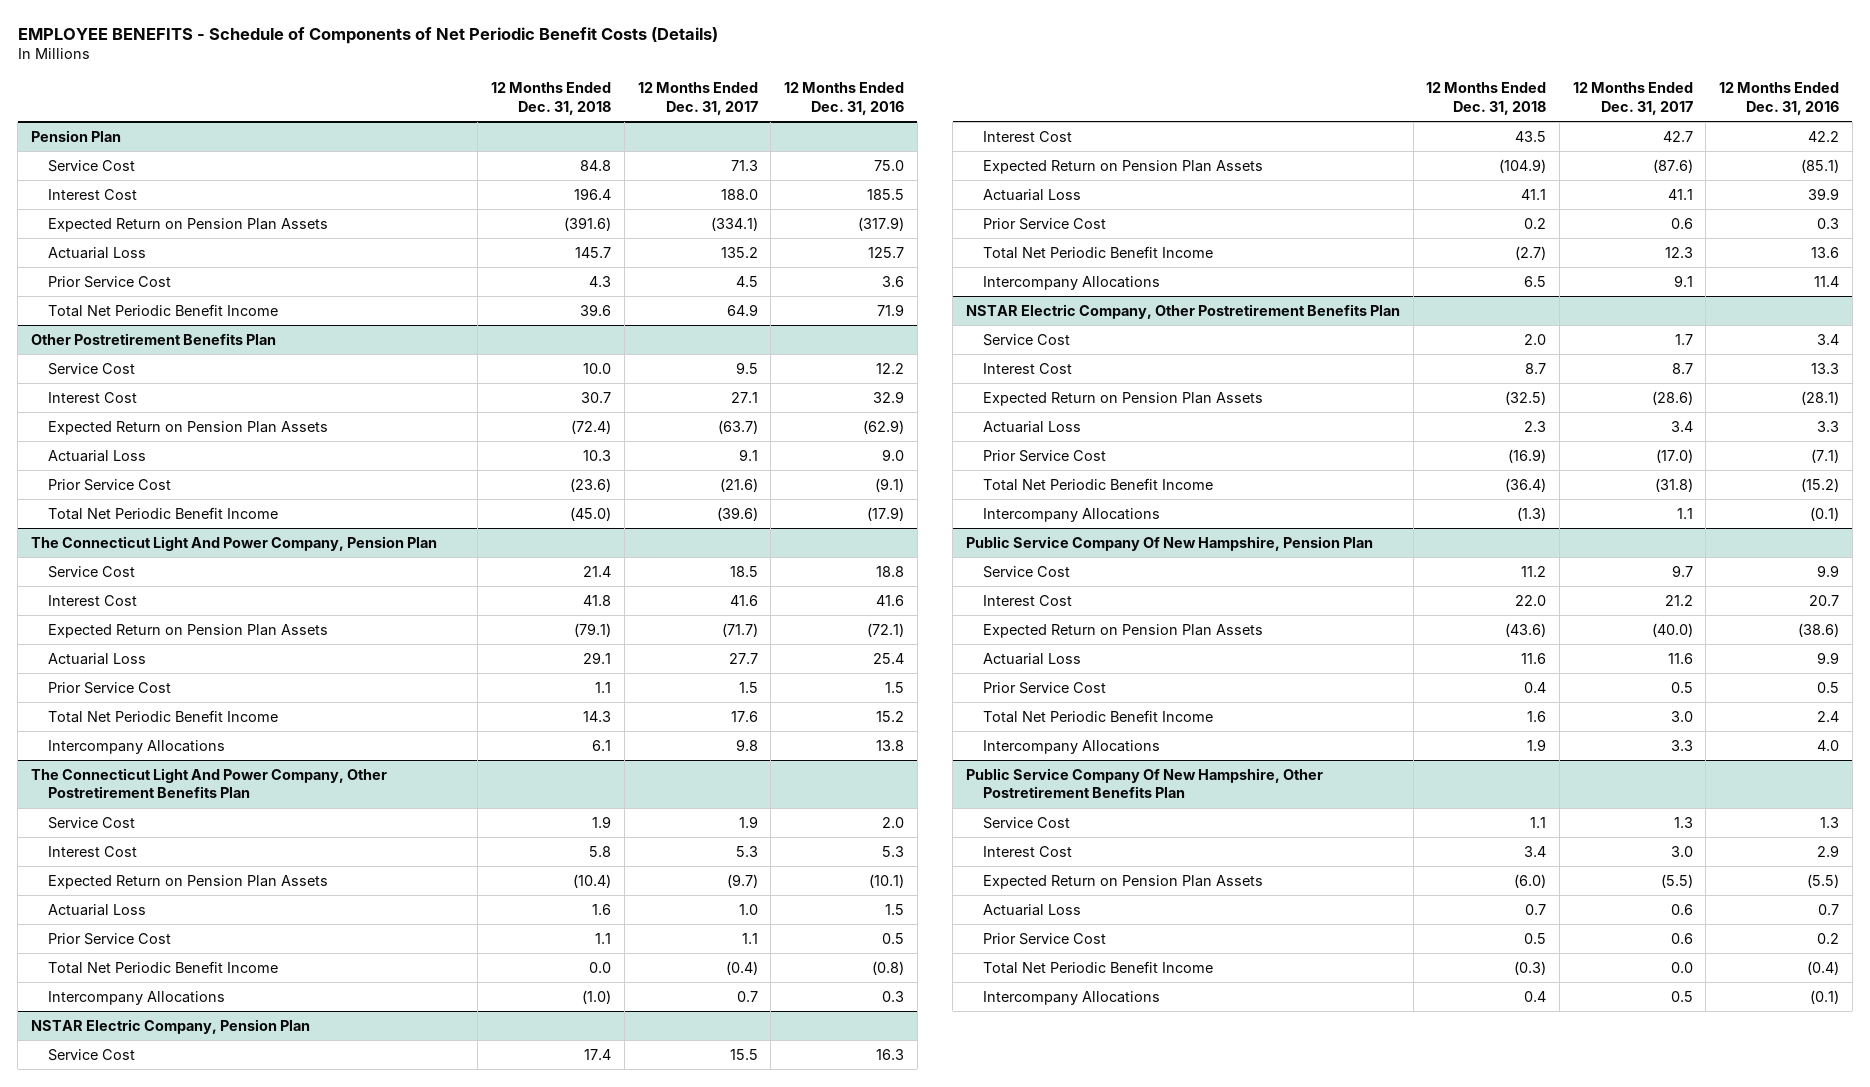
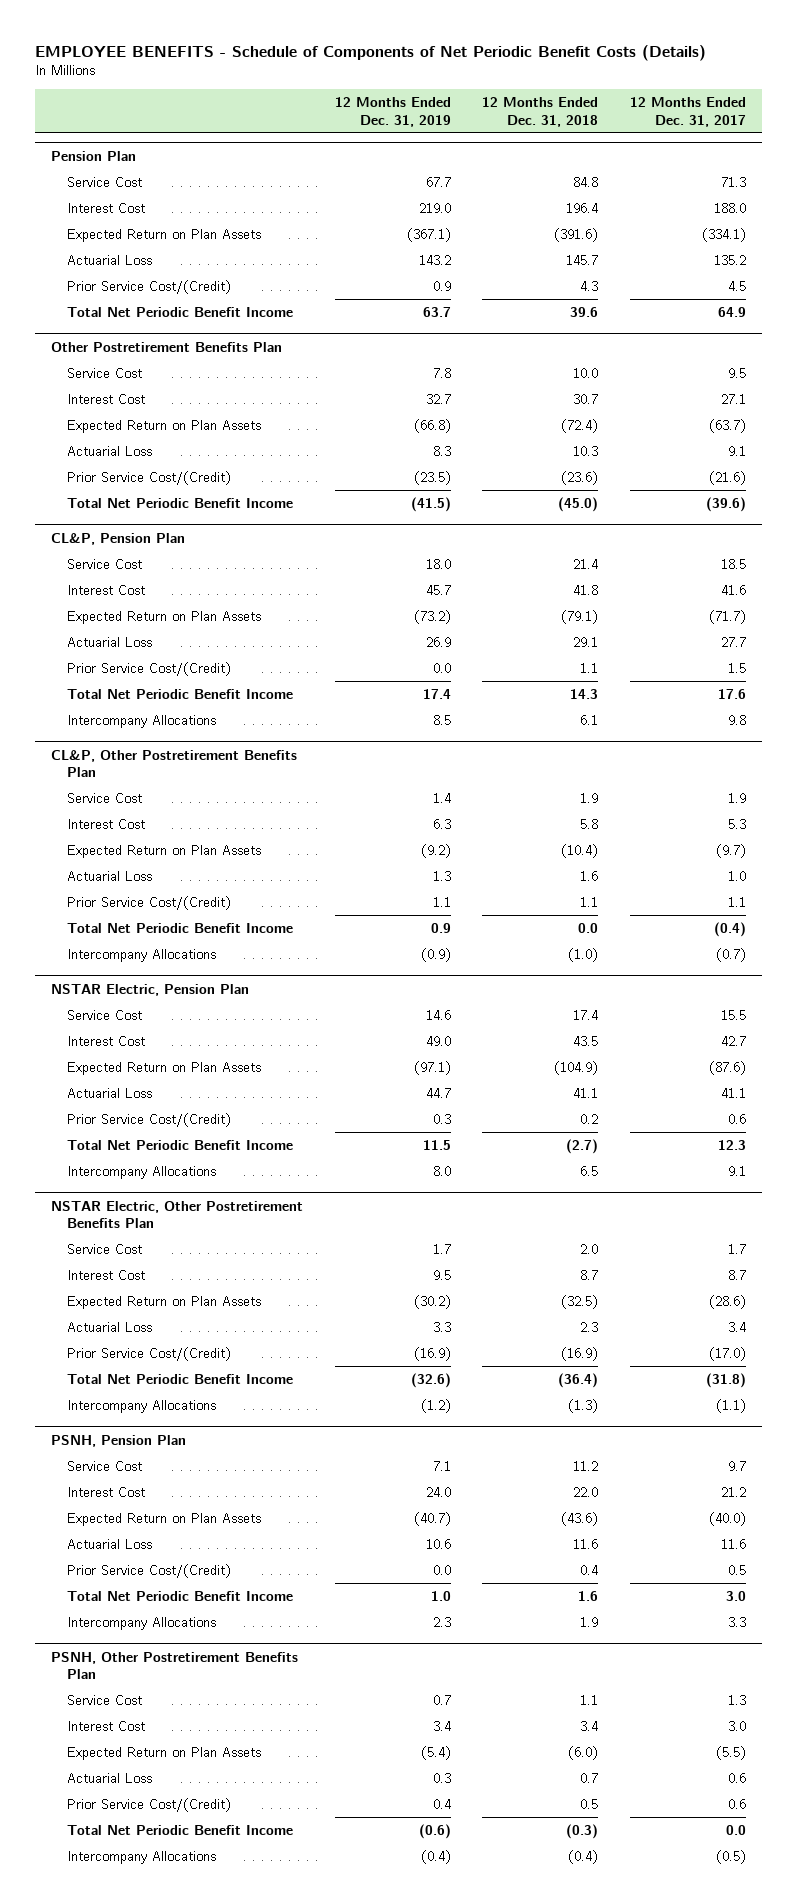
[783,82,904,115] 12 Months Ended Dec. 31, 2016 -> none
none -> [334,96,451,127] 12 Months Ended Dec. 31, 2019
[47,217,328,232] Expected Return on Pension Plan Assets -> [67,228,262,242] Expected Return on Plan Assets
[47,275,171,288] Prior Service Cost -> [67,279,232,294] Prior Service Cost/(Credit)
[47,420,328,435] Expected Return on Pension Plan Assets -> [67,419,262,433] Expected Return on Plan Assets
[47,478,171,491] Prior Service Cost -> [67,470,232,485] Prior Service Cost/(Credit)
[30,535,437,551] The Connecticut Light And Power Company, Pension Plan -> none
none -> [50,532,185,545] CL&P, Pension Plan
[47,623,328,638] Expected Return on Pension Plan Assets -> [67,610,262,624] Expected Return on Plan Assets
[47,681,171,694] Prior Service Cost -> [67,661,232,676] Prior Service Cost/(Credit)
[30,767,387,799] The Connecticut Light And Power Company, Other Postretirement Benefits Plan -> none
none -> [50,749,297,778] CL&P, Other Postretirement Benefits Plan
[47,874,328,889] Expected Return on Pension Plan Assets -> [67,844,262,858] Expected Return on Plan Assets
[47,932,171,945] Prior Service Cost -> [67,895,232,910] Prior Service Cost/(Credit)
[736,990,758,1002] 0.7 -> [716,947,747,962] (0.7)
[30,1018,310,1034] NSTAR Electric Company, Pension Plan -> [50,983,249,996] NSTAR Electric, Pension Plan
[983,159,1264,174] Expected Return on Pension Plan Assets -> [67,1061,262,1075] Expected Return on Plan Assets
[983,217,1107,230] Prior Service Cost -> [67,1112,232,1127] Prior Service Cost/(Credit)
[966,303,1401,319] NSTAR Electric Company, Other Postretirement Benefits Plan -> [50,1200,303,1229] NSTAR Electric, Other Postretirement Benefits Plan
[983,391,1264,406] Expected Return on Pension Plan Assets -> [67,1295,262,1309] Expected Return on Plan Assets
[983,449,1107,462] Prior Service Cost -> [67,1346,232,1361] Prior Service Cost/(Credit)
[966,535,1374,551] Public Service Company Of New Hampshire, Pension Plan -> none
[1676,507,1693,519] 1.1 -> [716,1398,747,1413] (1.1)
none -> [50,1434,186,1447] PSNH, Pension Plan
[983,623,1264,638] Expected Return on Pension Plan Assets -> [67,1512,262,1526] Expected Return on Plan Assets
[983,681,1107,694] Prior Service Cost -> [67,1563,232,1578] Prior Service Cost/(Credit)
[966,767,1324,799] Public Service Company Of New Hampshire, Other Postretirement Benefits Plan -> none
none -> [50,1651,298,1680] PSNH, Other Postretirement Benefits Plan
[983,874,1264,889] Expected Return on Pension Plan Assets -> [67,1746,262,1760] Expected Return on Plan Assets
[983,932,1107,945] Prior Service Cost -> [67,1797,232,1812] Prior Service Cost/(Credit)
[1524,990,1547,1002] 0.4 -> [568,1849,599,1864] (0.4)
[1670,990,1693,1002] 0.5 -> [716,1849,747,1864] (0.5)

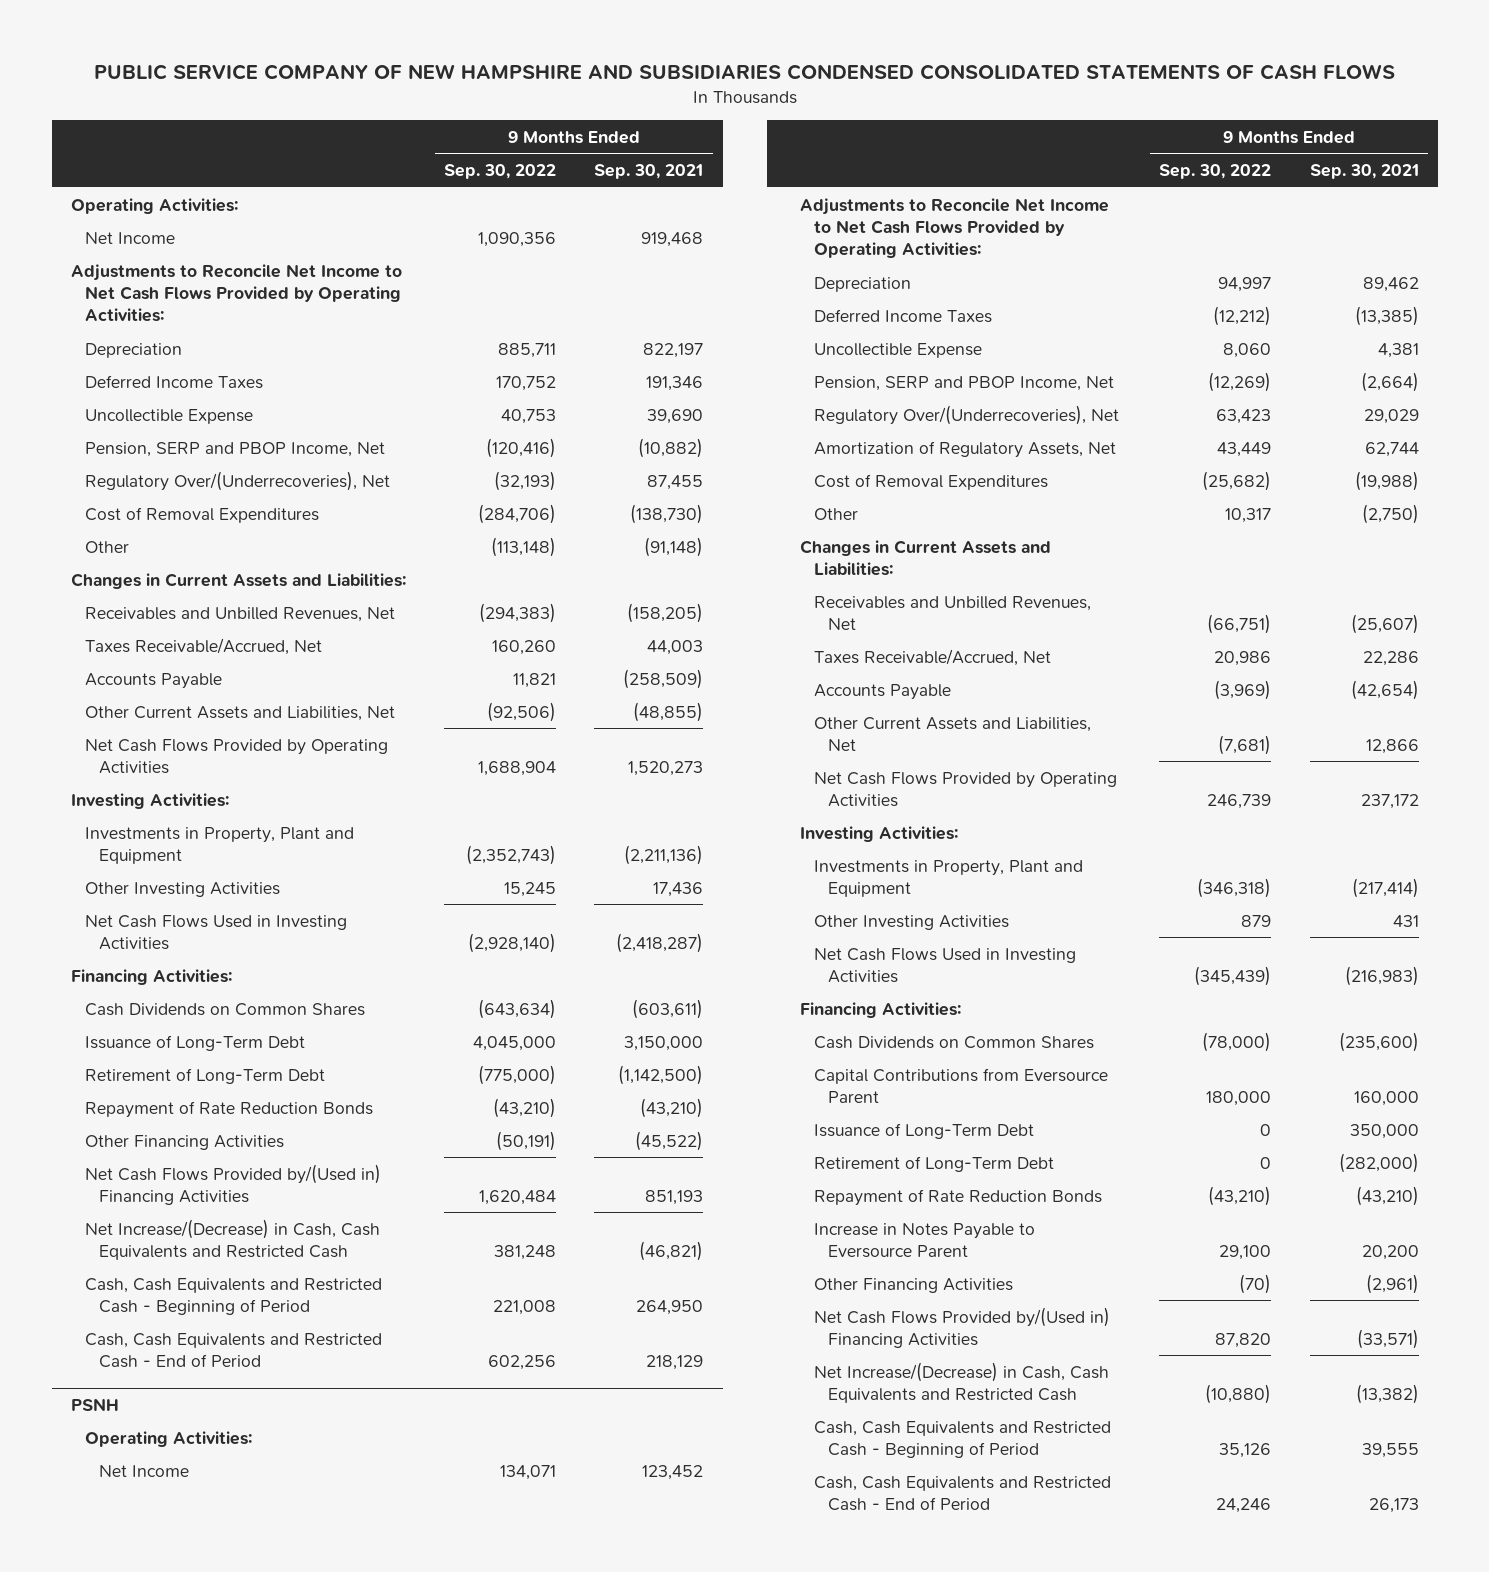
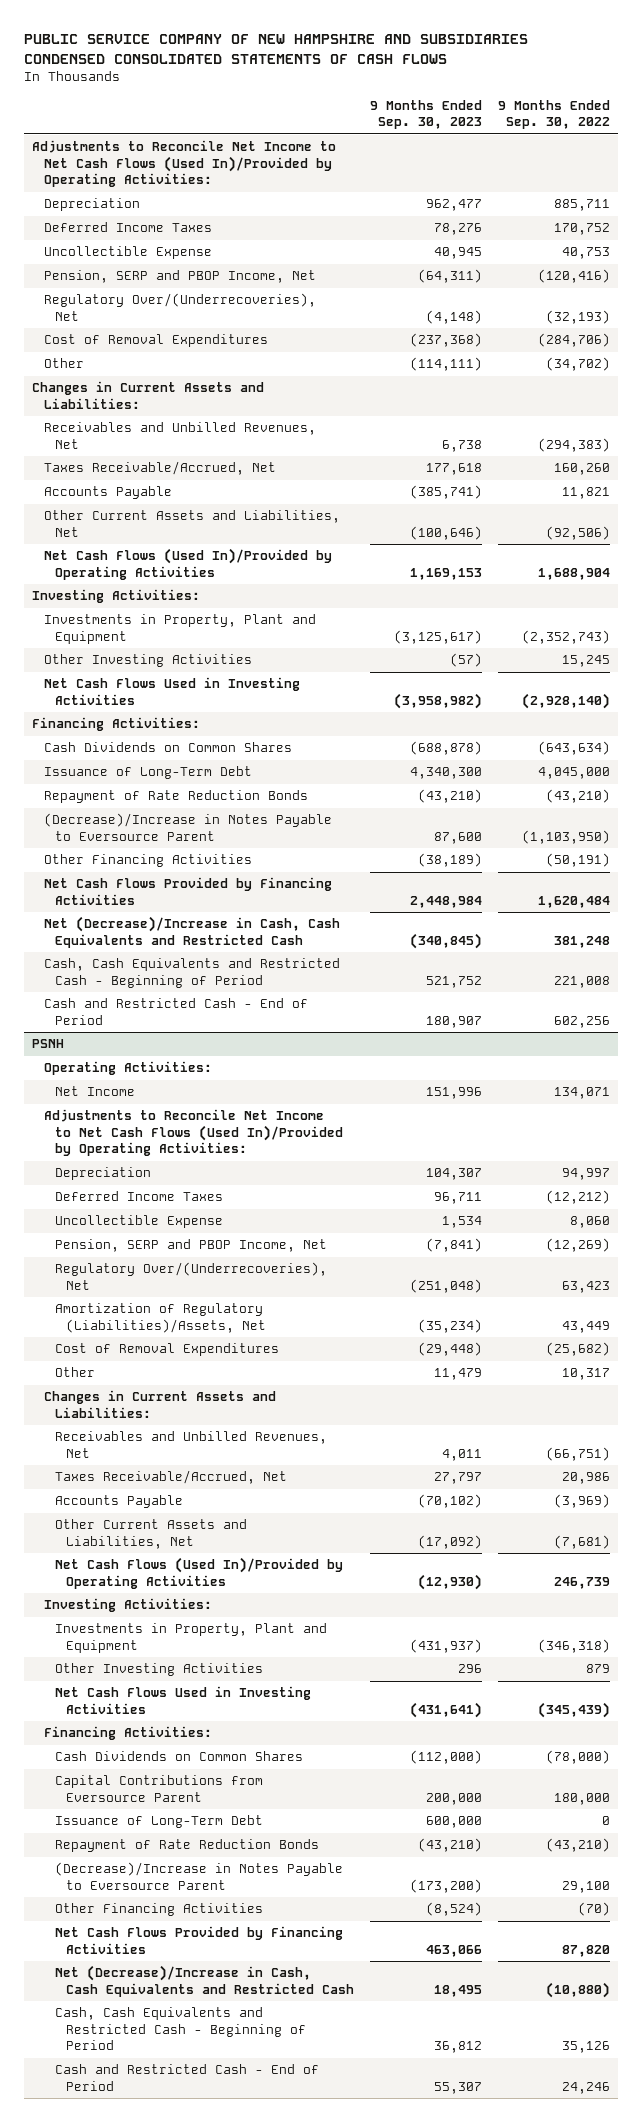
[594,164,704,180] Sep. 30, 2021 -> none
none -> [370,99,483,130] 9 Months Ended Sep. 30, 2023
[70,197,238,214] Operating Activities: -> none
[84,231,175,244] Net Income -> none
[70,263,402,323] Adjustments to Reconcile Net Income to Net Cash Flows Provided by Operating Activities: -> [32,140,337,188] Adjustments to Reconcile Net Income to Net Cash Flows (Used In)/Provided by Operating Activities:
[491,536,557,557] (113,148) -> [546,357,611,372] (34,702)
[84,738,388,774] Net Cash Flows Provided by Operating Activities -> [43,548,332,580] Net Cash Flows (Used In)/Provided by Operating Activities
[84,1067,325,1084] Retirement of Long-Term Debt -> none
none -> [43,813,332,841] (Decrease)/Increase in Notes Payable to Eversource Parent
[84,1163,381,1205] Net Cash Flows Provided by/(Used in) Financing Activities -> [43,877,332,905] Net Cash Flows Provided by Financing Activities
[84,1218,380,1260] Net Increase/(Decrease) in Cash, Cash Equivalents and Restricted Cash -> [43,916,340,948] Net (Decrease)/Increase in Cash, Cash Equivalents and Restricted Cash
[84,1332,382,1368] Cash, Cash Equivalents and Restricted Cash - End of Period -> [43,998,308,1025] Cash and Restricted Cash - End of Period
[799,197,1109,259] Adjustments to Reconcile Net Income to Net Cash Flows Provided by Operating Activities: -> [43,1109,343,1157] Adjustments to Reconcile Net Income to Net Cash Flows (Used In)/Provided by Operating Activities:
[813,440,1116,458] Amortization of Regulatory Assets, Net -> [54,1303,267,1333] Amortization of Regulatory (Liabilities)/Assets, Net
[813,771,1117,807] Net Cash Flows Provided by Operating Activities -> [54,1557,343,1589] Net Cash Flows (Used In)/Provided by Operating Activities
[813,1155,1054,1172] Retirement of Long-Term Debt -> none
[813,1222,1035,1258] Increase in Notes Payable to Eversource Parent -> [54,1862,343,1890] (Decrease)/Increase in Notes Payable to Eversource Parent
[813,1306,1110,1348] Net Cash Flows Provided by/(Used in) Financing Activities -> [54,1926,343,1954] Net Cash Flows Provided by Financing Activities
[813,1361,1109,1403] Net Increase/(Decrease) in Cash, Cash Equivalents and Restricted Cash -> [54,1965,355,1997] Net (Decrease)/Increase in Cash, Cash Equivalents and Restricted Cash
[813,1475,1111,1511] Cash, Cash Equivalents and Restricted Cash - End of Period -> [54,2064,319,2091] Cash and Restricted Cash - End of Period

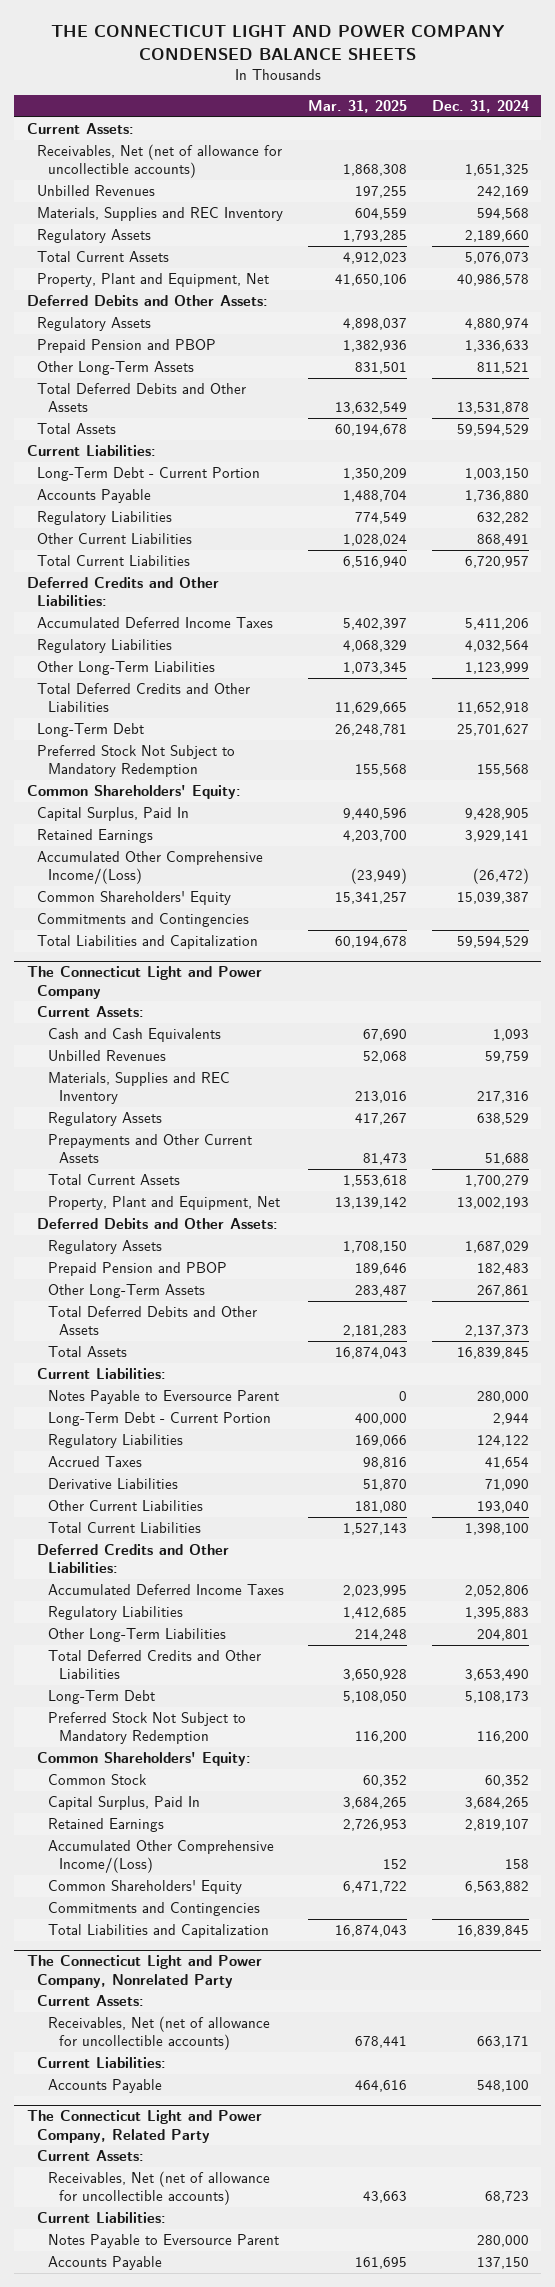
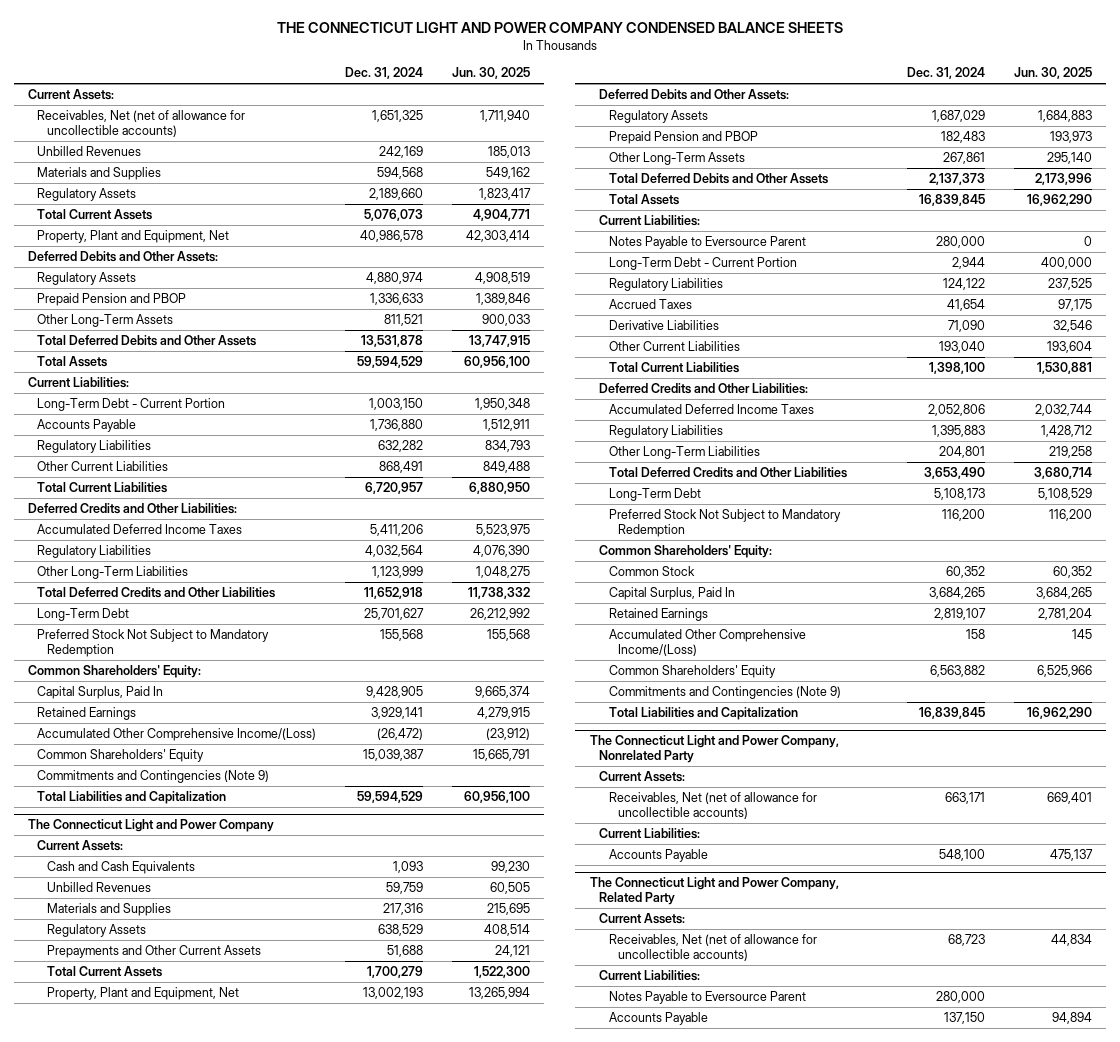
[308,99,408,113] Mar. 31, 2025 -> none
none -> [451,67,530,80] Jun. 30, 2025
[37,207,284,222] Materials, Supplies and REC Inventory -> [37,167,162,181] Materials and Supplies
[37,913,250,928] Commitments and Contingencies -> [37,770,270,784] Commitments and Contingencies (Note 9)
[48,1072,231,1105] Materials, Supplies and REC Inventory -> [46,903,171,917] Materials and Supplies
[48,1902,261,1917] Commitments and Contingencies -> [608,686,841,700] Commitments and Contingencies (Note 9)

